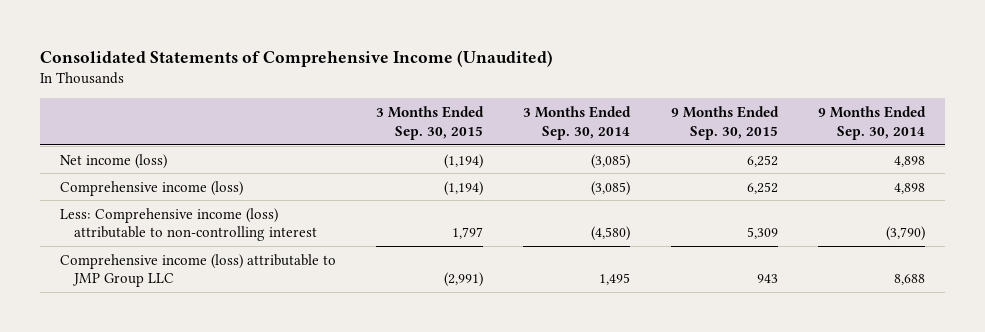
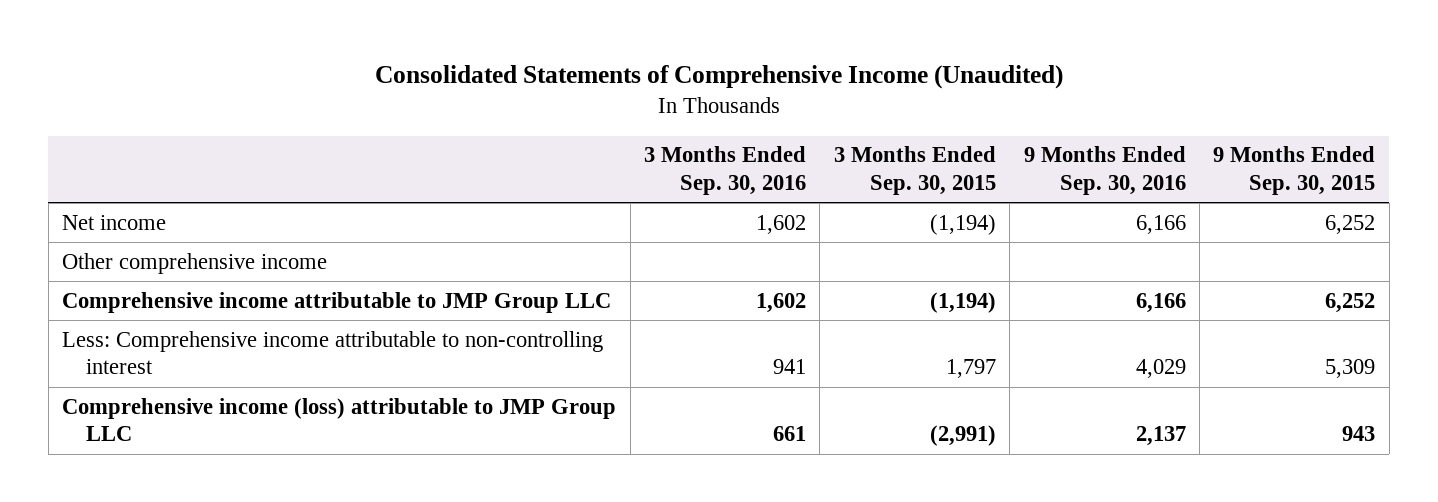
[523,105,632,140] 3 Months Ended Sep. 30, 2014 -> none
[818,105,927,140] 9 Months Ended Sep. 30, 2014 -> none
none -> [644,146,807,196] 3 Months Ended Sep. 30, 2016
none -> [1023,146,1186,196] 9 Months Ended Sep. 30, 2016
[59,153,167,169] Net income (loss) -> [62,214,167,230] Net income
none -> [62,252,328,274] Other comprehensive income
[59,180,243,196] Comprehensive income (loss) -> [62,291,612,313] Comprehensive income attributable to JMP Group LLC
[59,207,317,242] Less: Comprehensive income (loss) attributable to non-controlling interest -> [62,330,604,375] Less: Comprehensive income attributable to non-controlling interest

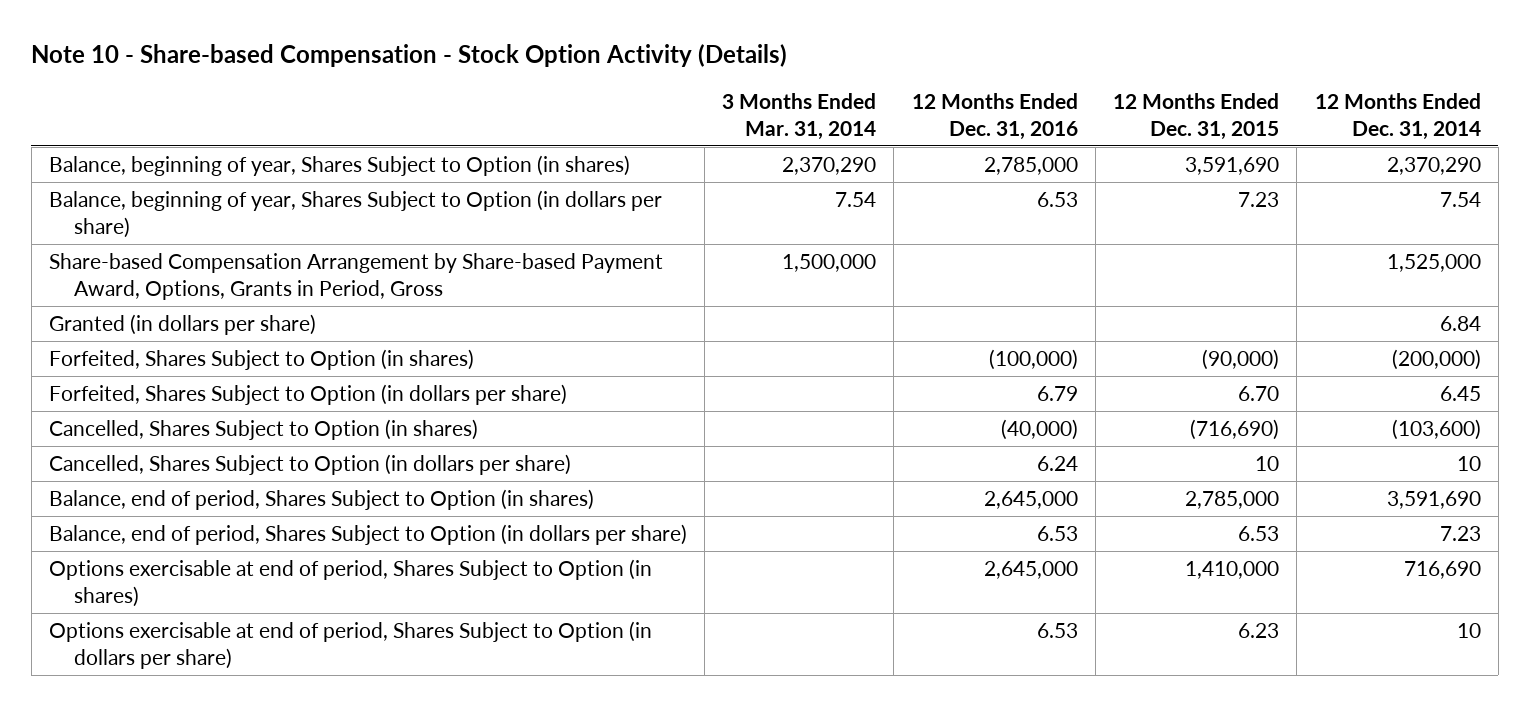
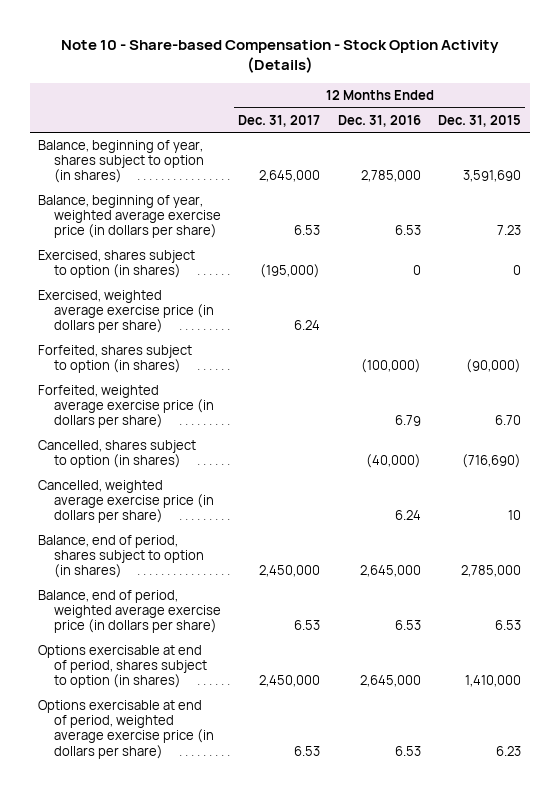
[722,92,877,140] 3 Months Ended Mar. 31, 2014 -> none
[1314,92,1481,140] 12 Months Ended Dec. 31, 2014 -> none
none -> [238,114,321,127] Dec. 31, 2017
[48,252,663,300] Share-based Compensation Arrangement by Share-based Payment Award, Options, Grants in Period, Gross -> none
[48,313,316,335] Granted (in dollars per share) -> none
[48,154,630,176] Balance, beginning of year, Shares Subject to Option (in shares) -> [38,139,205,184] Balance, beginning of year, shares subject to option (in shares)
[48,189,662,238] Balance, beginning of year, Shares Subject to Option (in dollars per share) -> [38,194,222,239] Balance, beginning of year, weighted average exercise price (in dollars per share)
none -> [38,249,196,279] Exercised, shares subject to option (in shares)
none -> [38,289,215,334] Exercised, weighted average exercise price (in dollars per share)
[48,348,474,370] Forfeited, Shares Subject to Option (in shares) -> [38,344,193,374] Forfeited, shares subject to option (in shares)
[48,383,567,405] Forfeited, Shares Subject to Option (in dollars per share) -> [38,384,215,429] Forfeited, weighted average exercise price (in dollars per share)
[48,418,478,440] Cancelled, Shares Subject to Option (in shares) -> [38,439,197,469] Cancelled, shares subject to option (in shares)
[48,453,571,475] Cancelled, Shares Subject to Option (in dollars per share) -> [38,479,215,524] Cancelled, weighted average exercise price (in dollars per share)
[48,488,594,510] Balance, end of period, Shares Subject to Option (in shares) -> [38,534,205,579] Balance, end of period, shares subject to option (in shares)
[48,523,687,545] Balance, end of period, Shares Subject to Option (in dollars per share) -> [38,589,222,634] Balance, end of period, weighted average exercise price (in dollars per share)
[48,558,652,607] Options exercisable at end of period, Shares Subject to Option (in shares) -> [38,644,208,689] Options exercisable at end of period, shares subject to option (in shares)
[48,620,652,669] Options exercisable at end of period, Shares Subject to Option (in dollars per share) -> [38,699,215,759] Options exercisable at end of period, weighted average exercise price (in dollars per share)

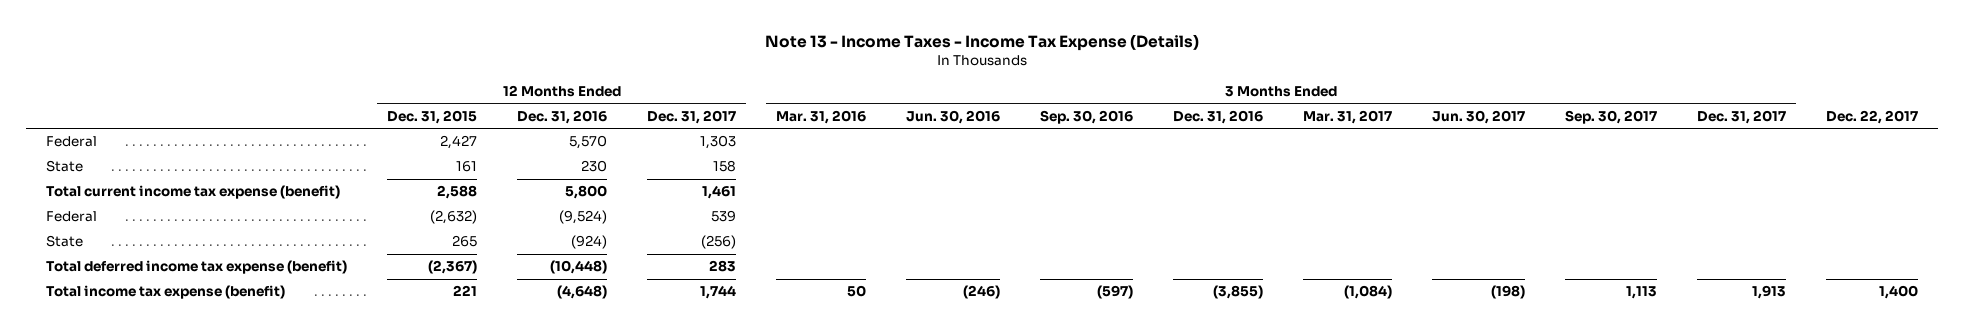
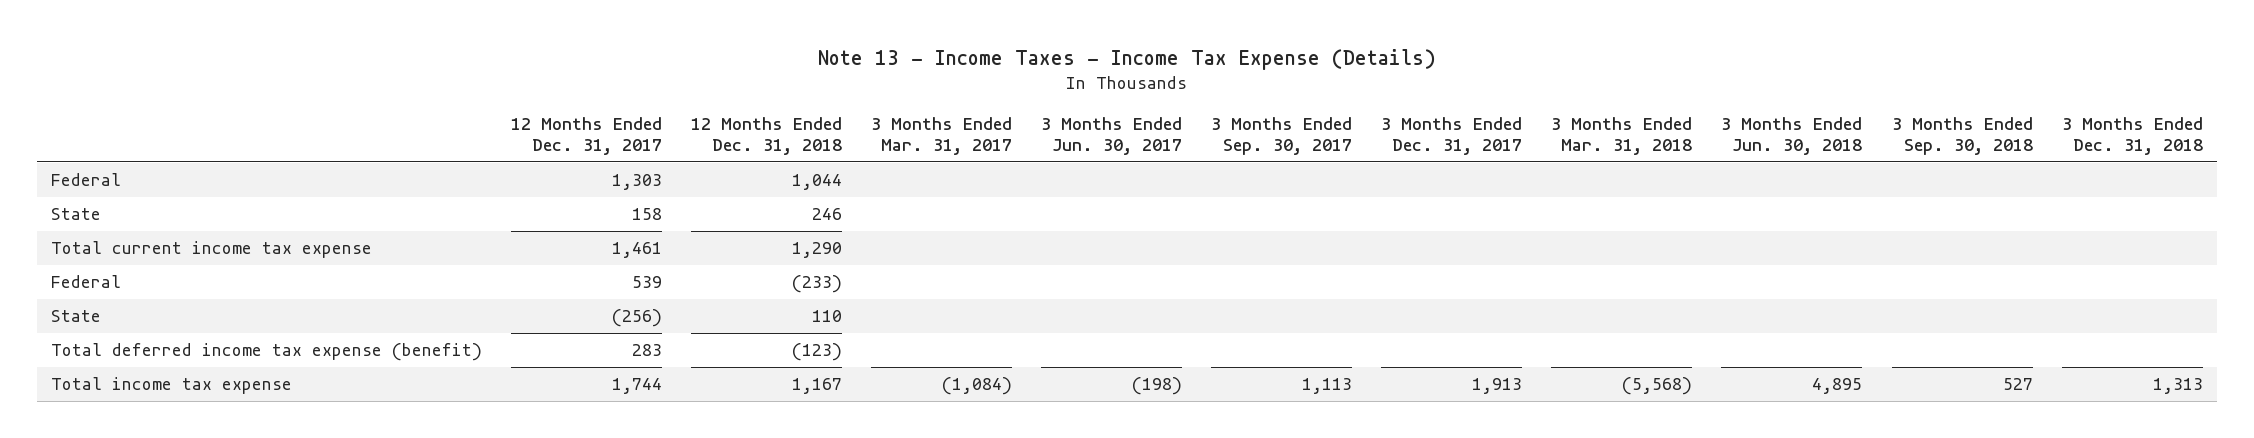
[387,110,478,125] Dec. 31, 2015 -> none
[517,110,608,125] Dec. 31, 2016 -> none
[776,110,867,125] Mar. 31, 2016 -> none
[906,110,1001,125] Jun. 30, 2016 -> none
[1040,110,1134,125] Sep. 30, 2016 -> none
[1172,110,1263,125] Dec. 31, 2016 -> none
[1825,110,1918,125] Dec. 22, 2017 -> none
none -> [691,116,843,155] 12 Months Ended Dec. 31, 2018
none -> [1551,116,1693,155] 3 Months Ended Mar. 31, 2018
none -> [1721,116,1863,155] 3 Months Ended Jun. 30, 2018
none -> [1891,116,2033,155] 3 Months Ended Sep. 30, 2018
none -> [2061,116,2203,155] 3 Months Ended Dec. 31, 2018
[46,185,341,200] Total current income tax expense (benefit) -> [51,241,373,259] Total current income tax expense
[46,285,286,300] Total income tax expense (benefit) -> [51,377,293,395] Total income tax expense

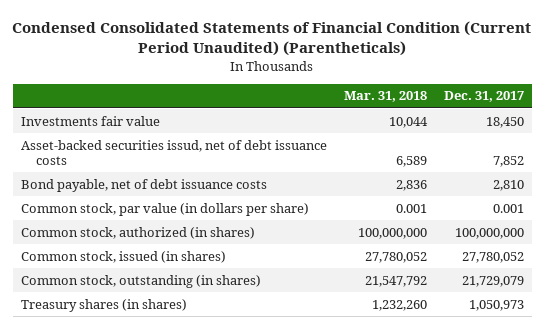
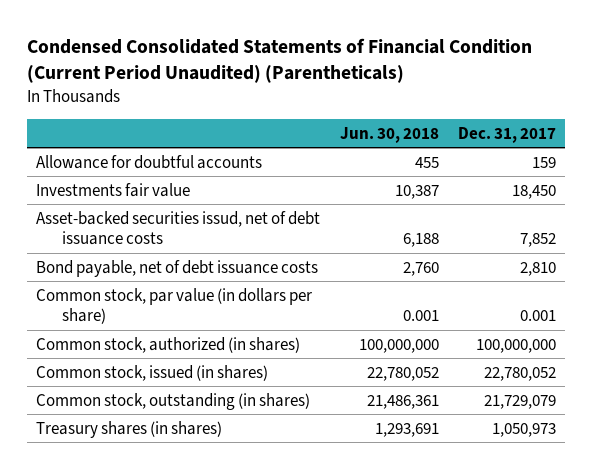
[343,91,427,103] Mar. 31, 2018 -> none
none -> [339,126,439,143] Jun. 30, 2018
none -> [36,154,263,169] Allowance for doubtful accounts
[461,251,524,263] 27,780,052 -> [483,366,556,381] 22,780,052

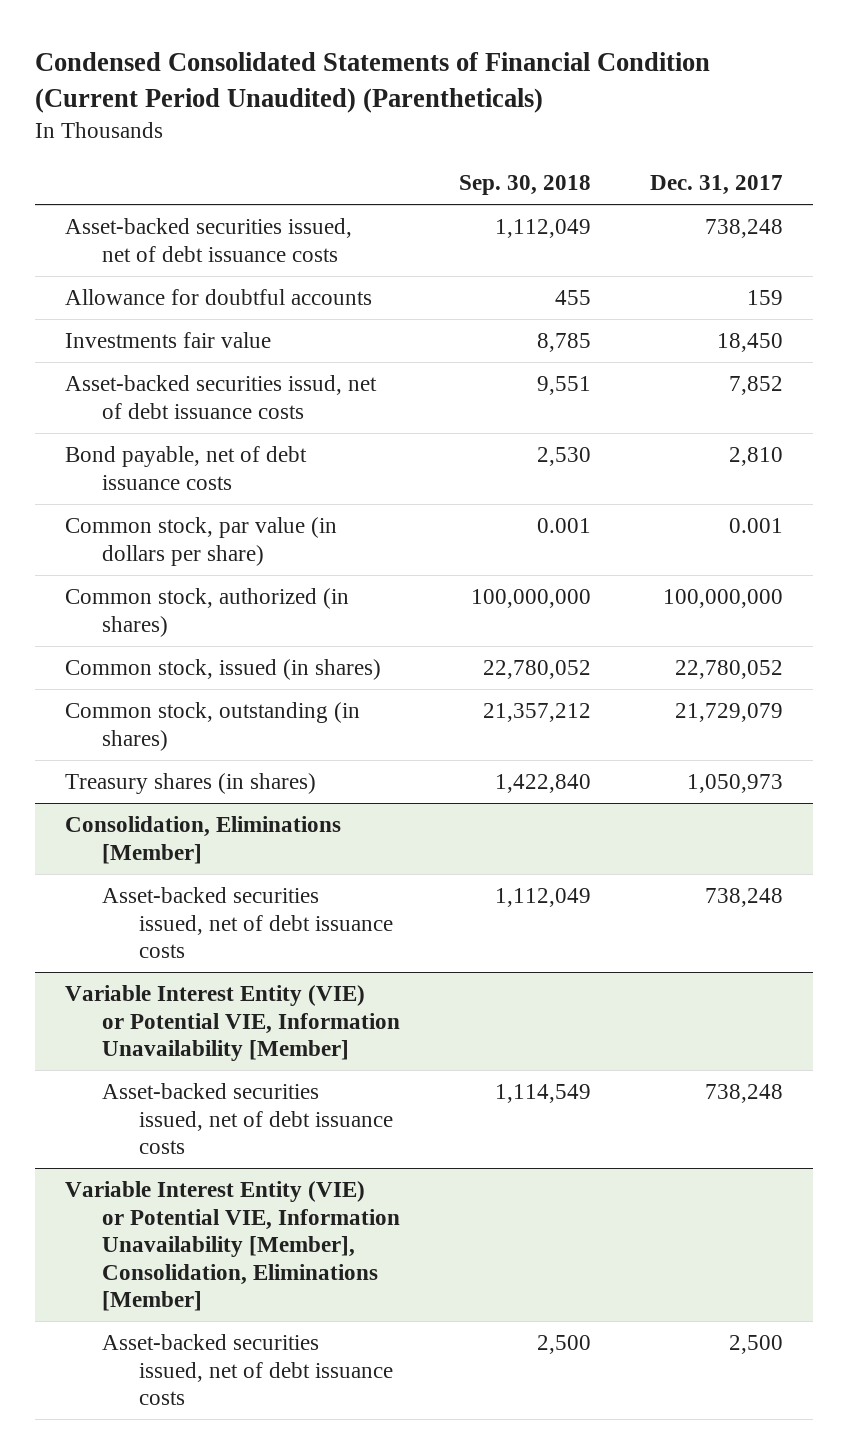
[339,126,439,143] Jun. 30, 2018 -> none
none -> [458,175,591,196] Sep. 30, 2018
none -> [65,217,353,262] Asset-backed securities issued, net of debt issuance costs
none -> [65,815,342,864] Consolidation, Eliminations [Member]
none -> [101,886,393,959] Asset-backed securities issued, net of debt issuance costs
none -> [65,984,400,1062] Variable Interest Entity (VIE) or Potential VIE, Information Unavailability [Member]
none -> [101,1082,393,1155] Asset-backed securities issued, net of debt issuance costs
none -> [65,1180,400,1312] Variable Interest Entity (VIE) or Potential VIE, Information Unavailability [Member], Consolidation, Eliminations [Member]
none -> [101,1333,393,1406] Asset-backed securities issued, net of debt issuance costs

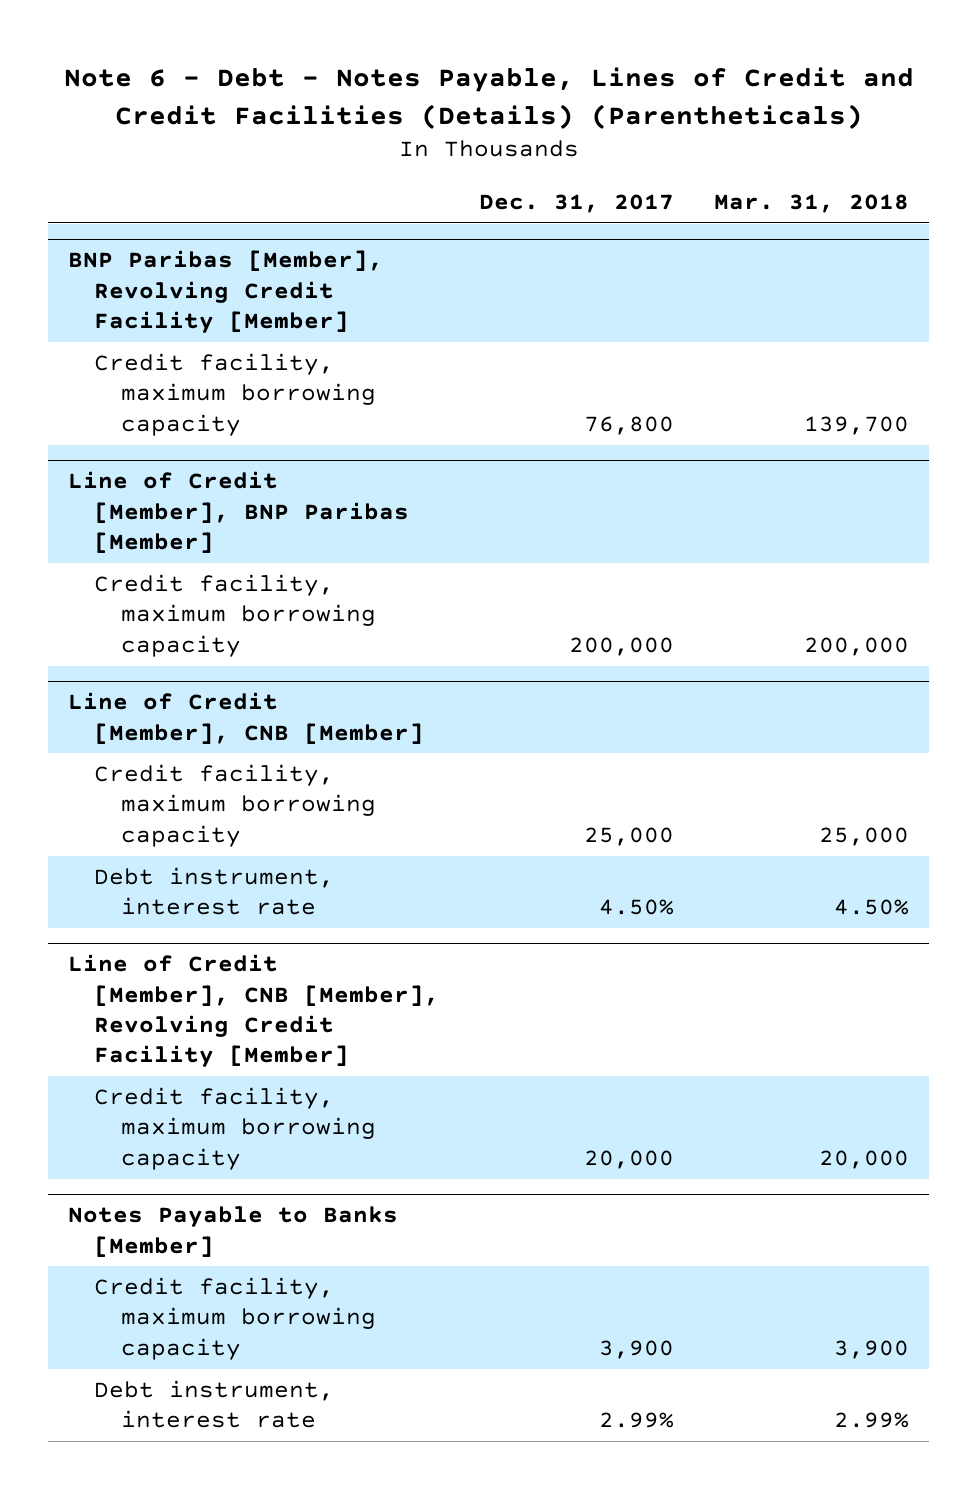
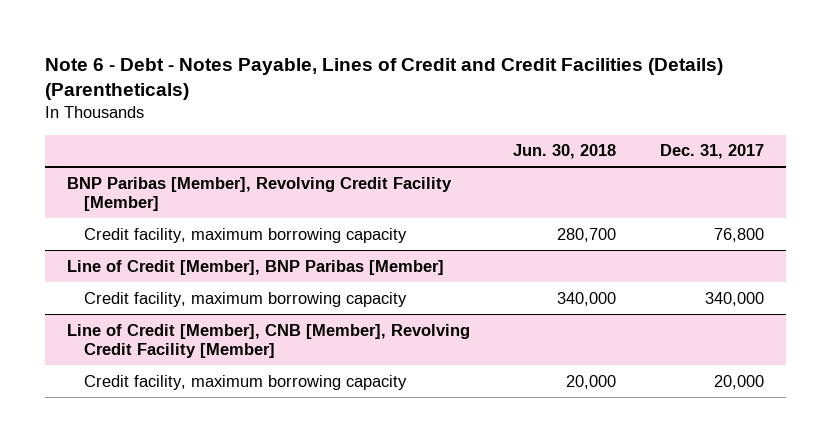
[714,193,910,213] Mar. 31, 2018 -> none
none -> [513,144,617,160] Jun. 30, 2018
[67,692,425,744] Line of Credit [Member], CNB [Member] -> none
[94,764,376,847] Credit facility, maximum borrowing capacity -> none
[94,867,335,916] Debt instrument, interest rate -> none
[569,636,675,656] 200,000 -> [704,291,764,306] 340,000
[67,1206,398,1257] Notes Payable to Banks [Member] -> none
[94,1277,376,1360] Credit facility, maximum borrowing capacity -> none
[94,1380,335,1429] Debt instrument, interest rate -> none

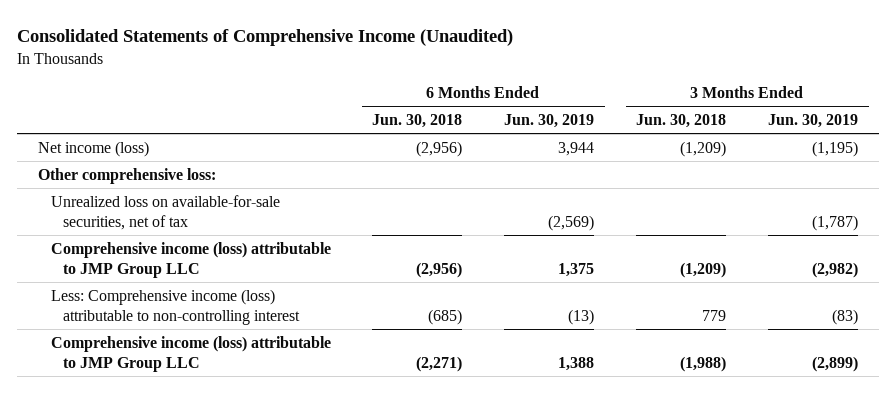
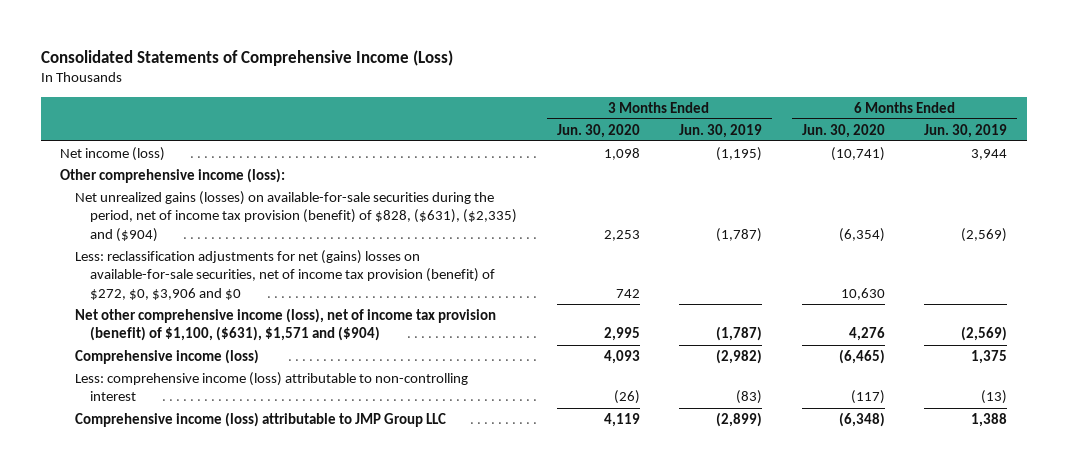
[16,28,513,46] Consolidated Statements of Comprehensive Income (Unaudited) -> [40,49,453,66] Consolidated Statements of Comprehensive Income (Loss)
[372,114,463,129] Jun. 30, 2018 -> none
[636,114,727,129] Jun. 30, 2018 -> none
none -> [556,123,640,138] Jun. 30, 2020
none -> [801,123,885,138] Jun. 30, 2020
[37,167,216,184] Other comprehensive loss: -> [60,167,286,183] Other comprehensive income (loss):
[50,194,280,230] Unrealized loss on available-for-sale securities, net of tax -> [75,190,518,242] Net unrealized gains (losses) on available-for-sale securities during the period, net of income tax provision (benefit) of $828, ($631), ($2,335) and ($904)
none -> [75,249,496,300] Less: reclassification adjustments for net (gains) losses on available-for-sale securities, net of income tax provision (benefit) of $272, $0, $3,906 and $0
none -> [75,307,497,342] Net other comprehensive income (loss), net of income tax provision (benefit) of $1,100, ($631), $1,571 and ($904)
[50,241,331,278] Comprehensive income (loss) attributable to JMP Group LLC -> [75,348,260,364] Comprehensive income (loss)
[50,288,301,325] Less: Comprehensive income (loss) attributable to non-controlling interest -> [75,371,469,402] Less: comprehensive income (loss) attributable to non-controlling interest

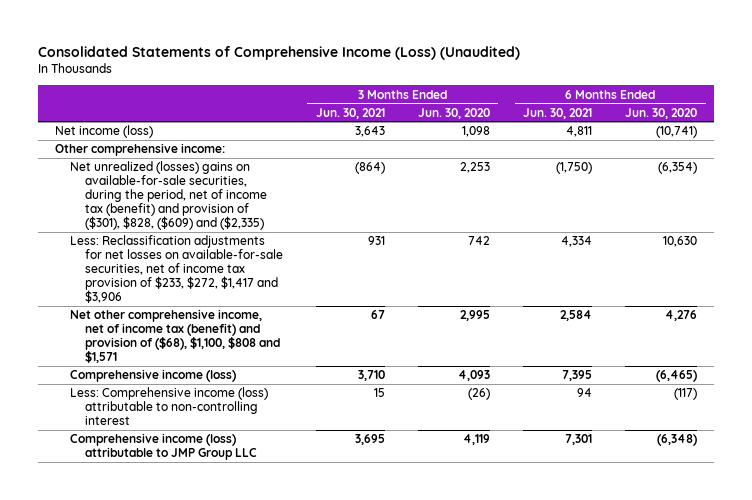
[40,49,453,66] Consolidated Statements of Comprehensive Income (Loss) -> [38,45,521,60] Consolidated Statements of Comprehensive Income (Loss) (Unaudited)
[679,123,763,138] Jun. 30, 2019 -> none
[924,123,1008,138] Jun. 30, 2019 -> none
none -> [315,107,385,119] Jun. 30, 2021
none -> [523,107,593,119] Jun. 30, 2021
[60,167,286,183] Other comprehensive income (loss): -> [54,143,225,157] Other comprehensive income:
[75,190,518,242] Net unrealized gains (losses) on available-for-sale securities during the period, net of income tax provision (benefit) of $828, ($631), ($2,335) and ($904) -> [69,161,267,231] Net unrealized (losses) gains on available-for-sale securities, during the period, net of income tax (benefit) and provision of ($301), $828, ($609) and ($2,335)
[75,249,496,300] Less: reclassification adjustments for net (gains) losses on available-for-sale securities, net of income tax provision (benefit) of $272, $0, $3,906 and $0 -> [69,235,283,304] Less: Reclassification adjustments for net losses on available-for-sale securities, net of income tax provision of $233, $272, $1,417 and $3,906
[75,307,497,342] Net other comprehensive income (loss), net of income tax provision (benefit) of $1,100, ($631), $1,571 and ($904) -> [69,309,280,364] Net other comprehensive income, net of income tax (benefit) and provision of ($68), $1,100, $808 and $1,571
[75,371,469,402] Less: comprehensive income (loss) attributable to non-controlling interest -> [69,387,268,426] Less: Comprehensive income (loss) attributable to non-controlling interest

